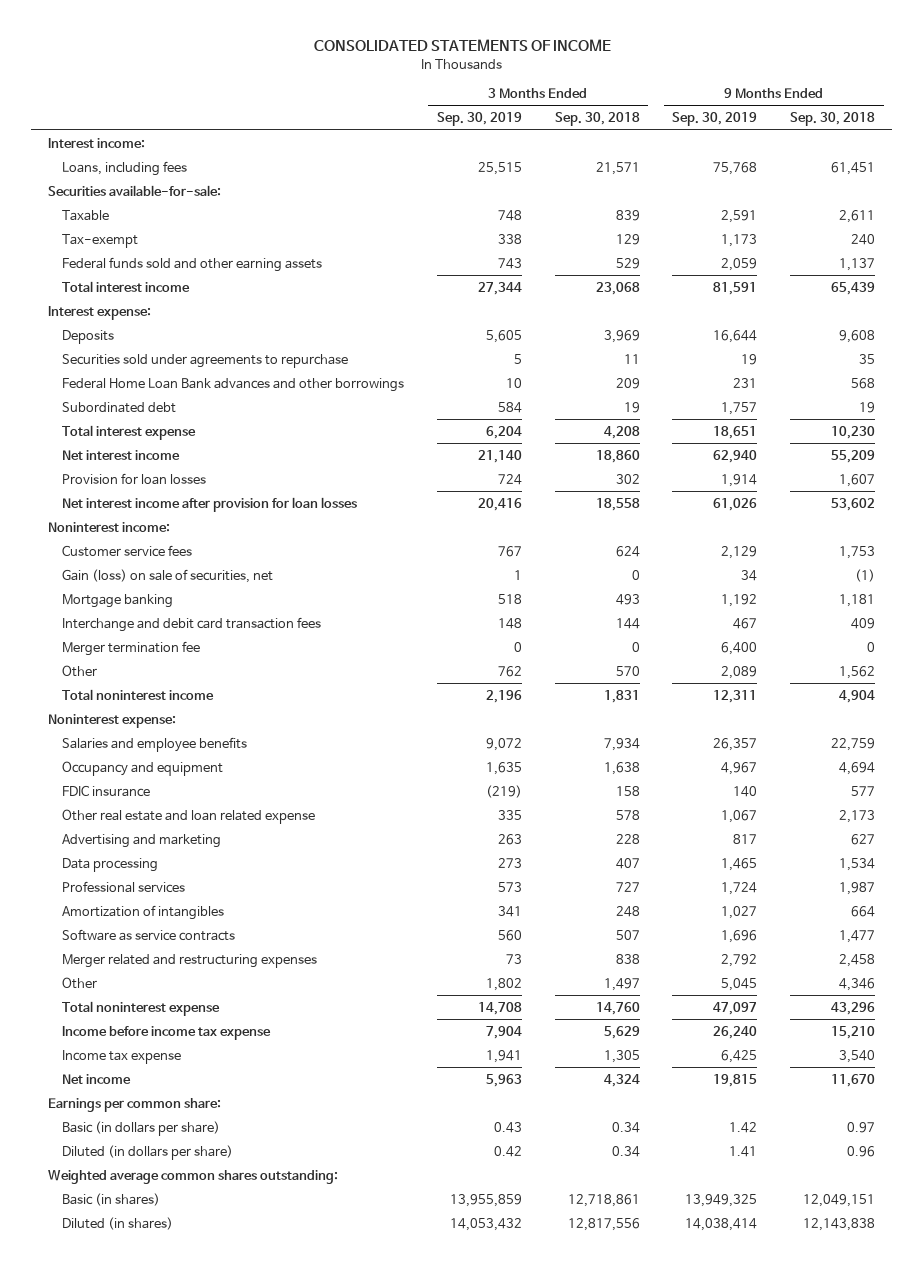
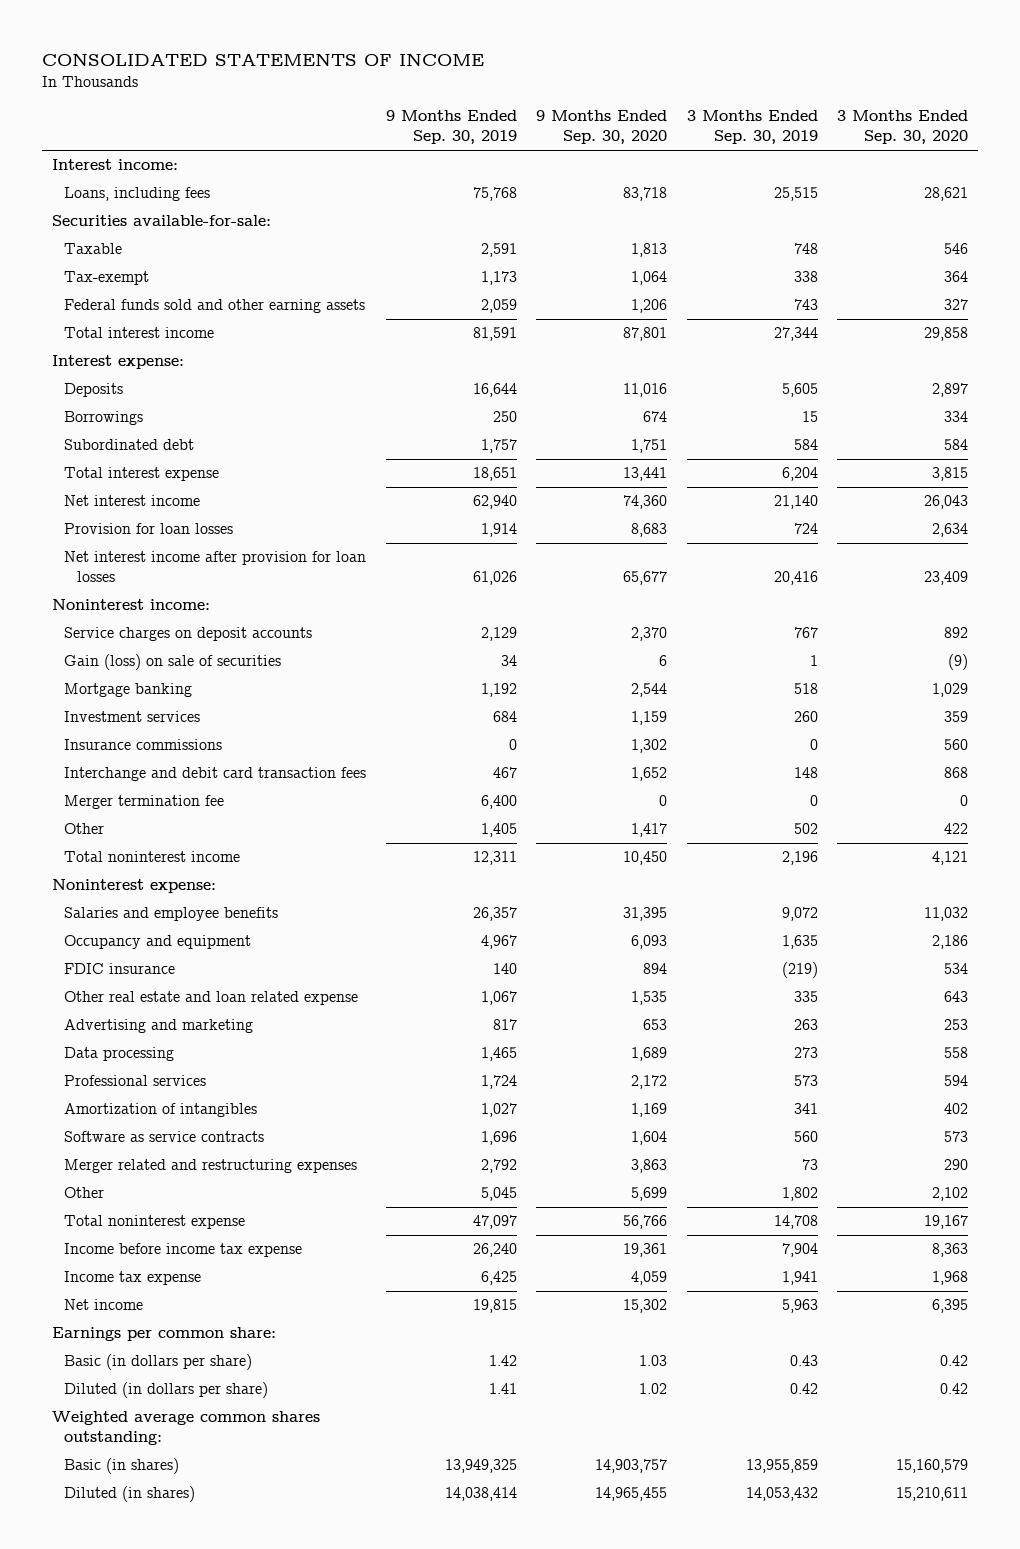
[554,112,640,127] Sep. 30, 2018 -> none
[790,112,876,127] Sep. 30, 2018 -> none
none -> [536,110,668,145] 9 Months Ended Sep. 30, 2020
none -> [836,110,968,145] 3 Months Ended Sep. 30, 2020
[61,353,348,368] Securities sold under agreements to repurchase -> none
[61,377,404,392] Federal Home Loan Bank advances and other borrowings -> none
none -> [64,411,144,426] Borrowings
[61,544,192,557] Customer service fees -> [64,627,313,642] Service charges on deposit accounts
[61,568,273,583] Gain (loss) on sale of securities, net -> [64,654,282,671] Gain (loss) on sale of securities
none -> [64,711,201,723] Investment services
none -> [64,739,223,751] Insurance commissions
[497,665,522,677] 762 -> [793,823,818,835] 502
[721,665,758,679] 2,089 -> [480,823,517,838] 1,405

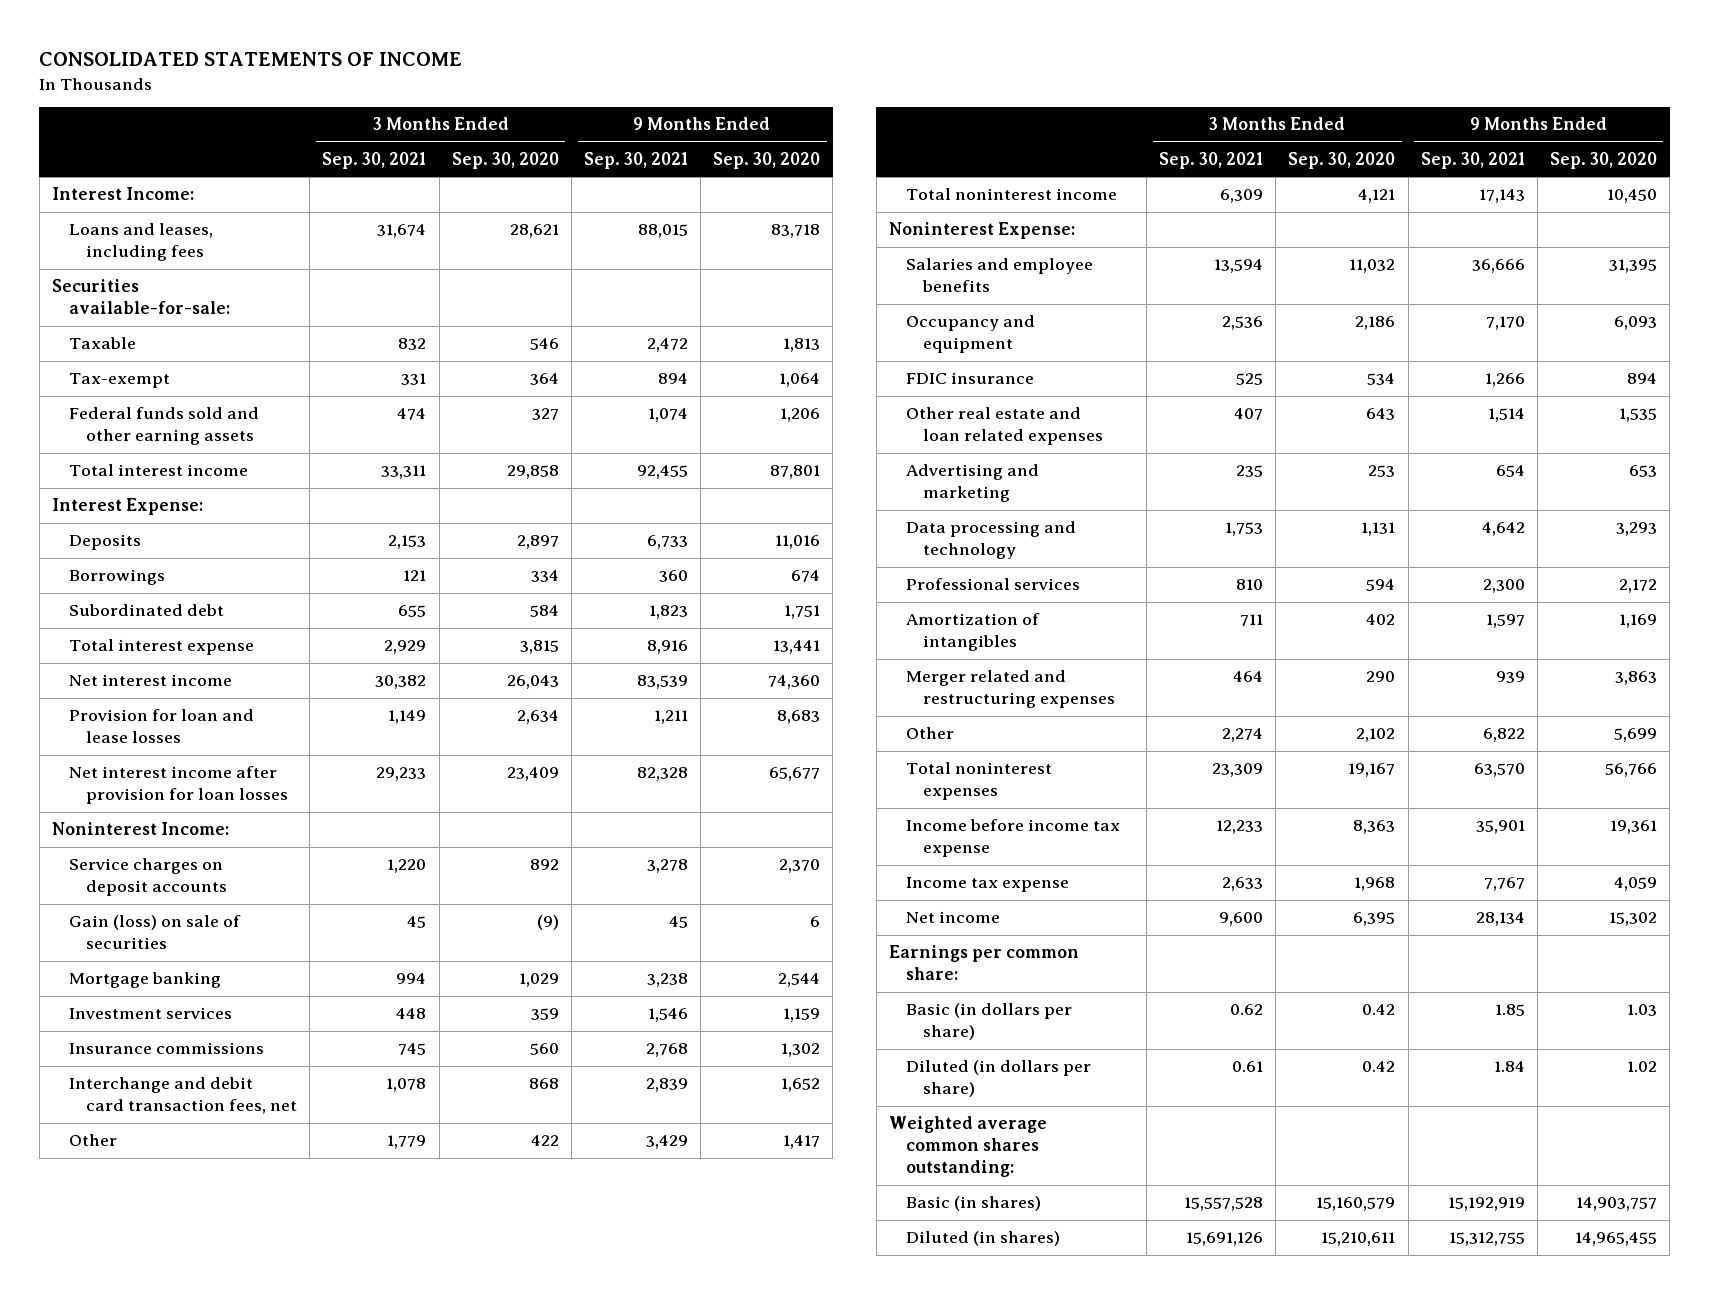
[385,110,517,145] 9 Months Ended Sep. 30, 2019 -> none
[686,110,818,145] 3 Months Ended Sep. 30, 2019 -> none
none -> [322,151,427,169] Sep. 30, 2021
none -> [584,151,689,169] Sep. 30, 2021
[51,159,178,171] Interest income: -> [52,187,195,201] Interest Income:
[64,187,211,202] Loans, including fees -> [69,223,214,262] Loans and leases, including fees
[51,355,184,370] Interest expense: -> [52,498,204,516] Interest Expense:
[64,523,234,535] Provision for loan losses -> [69,709,255,744] Provision for loan and lease losses
[51,599,210,611] Noninterest income: -> [52,822,230,836] Noninterest Income:
[64,795,225,810] Merger termination fee -> none
[64,767,367,782] Interchange and debit card transaction fees -> [69,1077,298,1115] Interchange and debit card transaction fees, net
[51,879,216,894] Noninterest expense: -> [888,222,1075,240] Noninterest Expense:
[64,991,359,1006] Other real estate and loan related expense -> [905,407,1103,446] Other real estate and loan related expenses
[64,1047,175,1062] Data processing -> [905,521,1076,560] Data processing and technology
[631,1047,668,1062] 1,689 -> [1616,522,1658,537] 3,293
[943,1047,968,1059] 558 -> [1361,522,1396,537] 1,131
[64,1131,265,1143] Software as service contracts -> none
[64,1215,246,1230] Total noninterest expense -> [905,762,1052,801] Total noninterest expenses

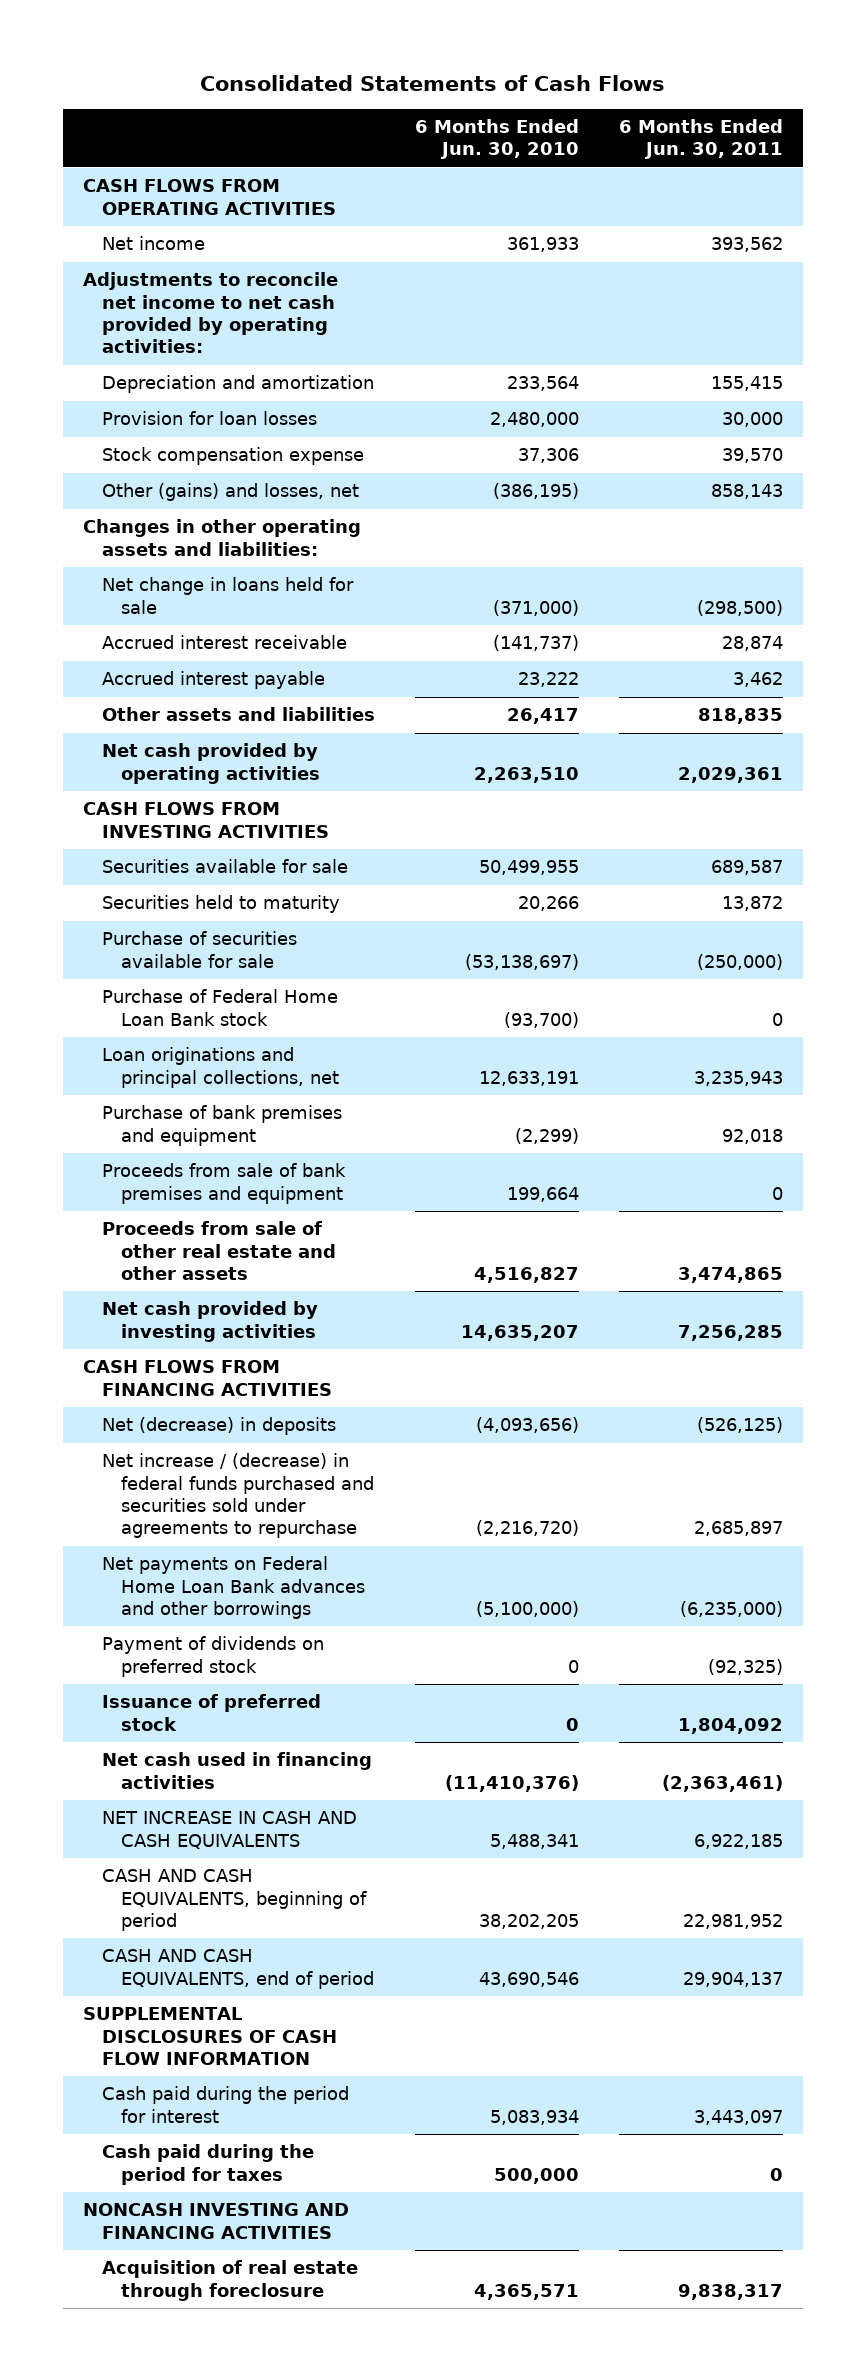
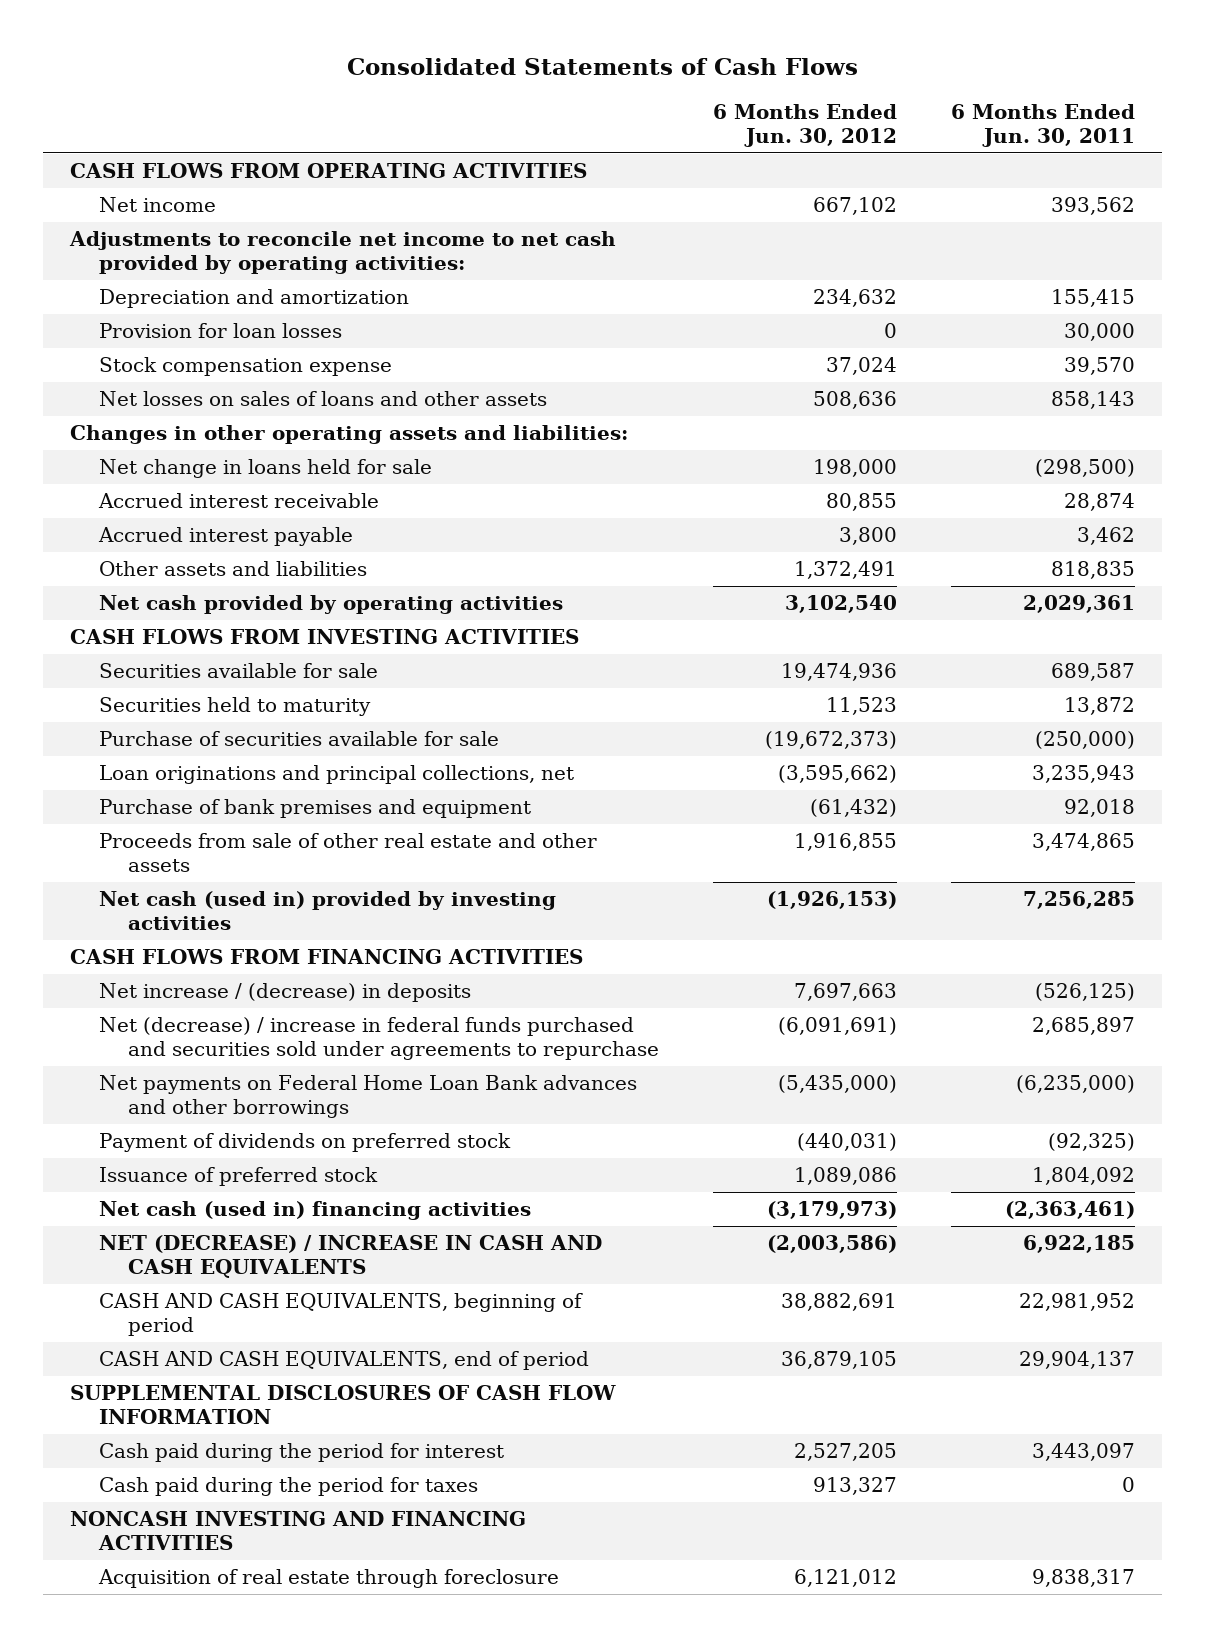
[414,119,579,160] 6 Months Ended Jun. 30, 2010 -> none
none -> [712,104,897,148] 6 Months Ended Jun. 30, 2012
[101,483,359,502] Other (gains) and losses, net -> [99,391,548,407] Net losses on sales of loans and other assets
[101,989,338,1026] Purchase of Federal Home Loan Bank stock -> none
[101,1163,346,1204] Proceeds from sale of bank premises and equipment -> none
[101,1301,318,1342] Net cash provided by investing activities -> [99,891,557,931] Net cash (used in) provided by investing activities
[101,1417,336,1436] Net (decrease) in deposits -> [99,983,472,1003] Net increase / (decrease) in deposits
[101,1453,374,1539] Net increase / (decrease) in federal funds purchased and securities sold under agreements to repurchase -> [99,1017,660,1061] Net (decrease) / increase in federal funds purchased and securities sold under agreements to repurchase
[101,1752,372,1789] Net cash used in financing activities -> [99,1201,532,1221] Net cash (used in) financing activities
[101,1811,357,1849] NET INCREASE IN CASH AND CASH EQUIVALENTS -> [99,1235,603,1279] NET (DECREASE) / INCREASE IN CASH AND CASH EQUIVALENTS

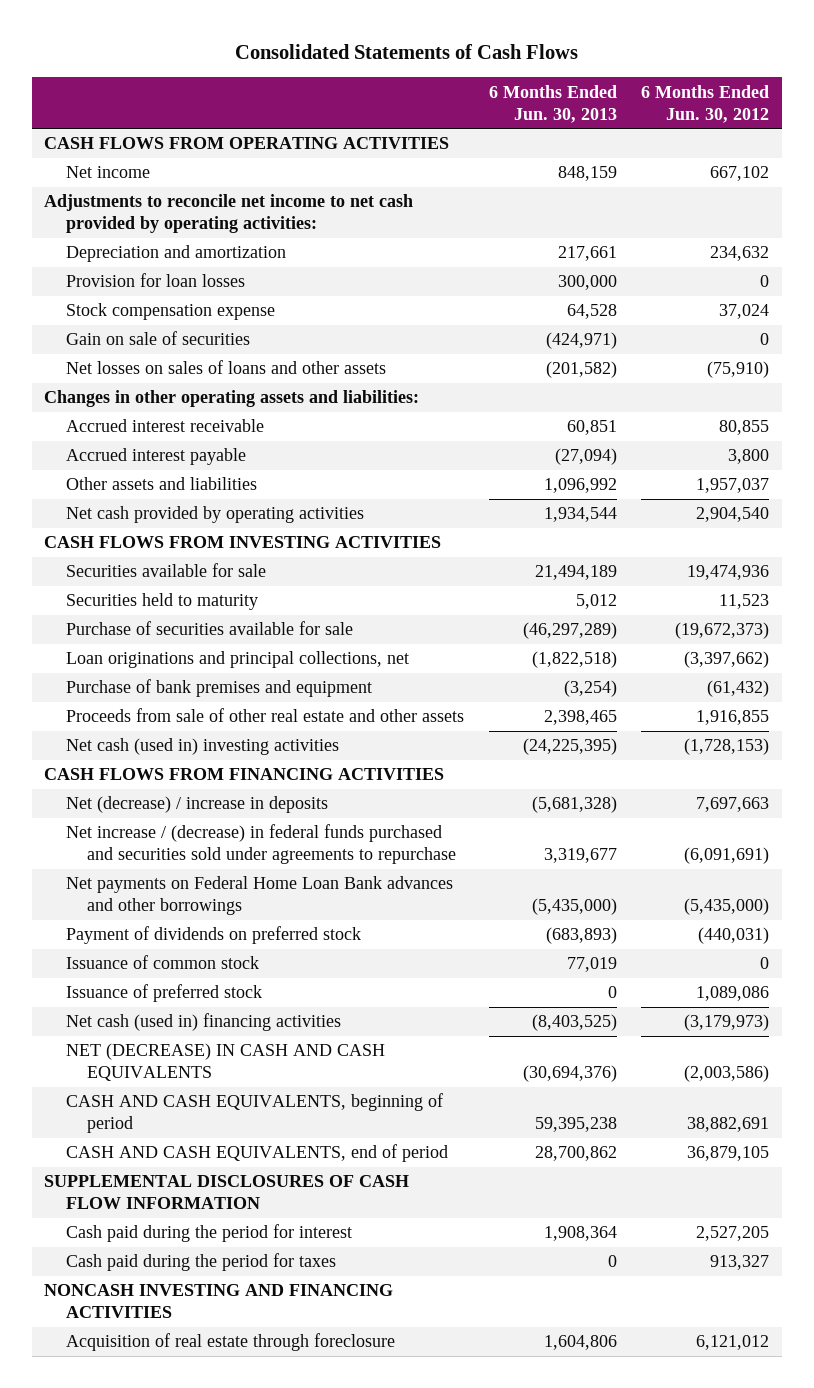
[950,104,1135,148] 6 Months Ended Jun. 30, 2011 -> none
none -> [488,84,617,123] 6 Months Ended Jun. 30, 2013
none -> [65,331,250,346] Gain on sale of securities
[812,391,897,410] 508,636 -> [707,361,770,379] (75,910)
[99,459,433,479] Net change in loans held for sale -> none
[793,561,897,580] 1,372,491 -> [696,478,770,494] 1,957,037
[784,595,897,614] 3,102,540 -> [696,507,770,523] 2,904,540
[777,765,897,784] (3,595,662) -> [684,651,770,669] (3,397,662)
[99,891,557,931] Net cash (used in) provided by investing activities -> [65,738,339,756] Net cash (used in) investing activities
[766,891,897,910] (1,926,153) -> [684,738,770,756] (1,728,153)
[99,983,472,1003] Net increase / (decrease) in deposits -> [65,796,328,814] Net (decrease) / increase in deposits
[99,1017,660,1061] Net (decrease) / increase in federal funds purchased and securities sold under agreements to repurchase -> [65,824,457,865] Net increase / (decrease) in federal funds purchased and securities sold under agreements to repurchase
none -> [65,955,259,970] Issuance of common stock
[99,1235,603,1279] NET (DECREASE) / INCREASE IN CASH AND CASH EQUIVALENTS -> [65,1043,385,1082] NET (DECREASE) IN CASH AND CASH EQUIVALENTS

